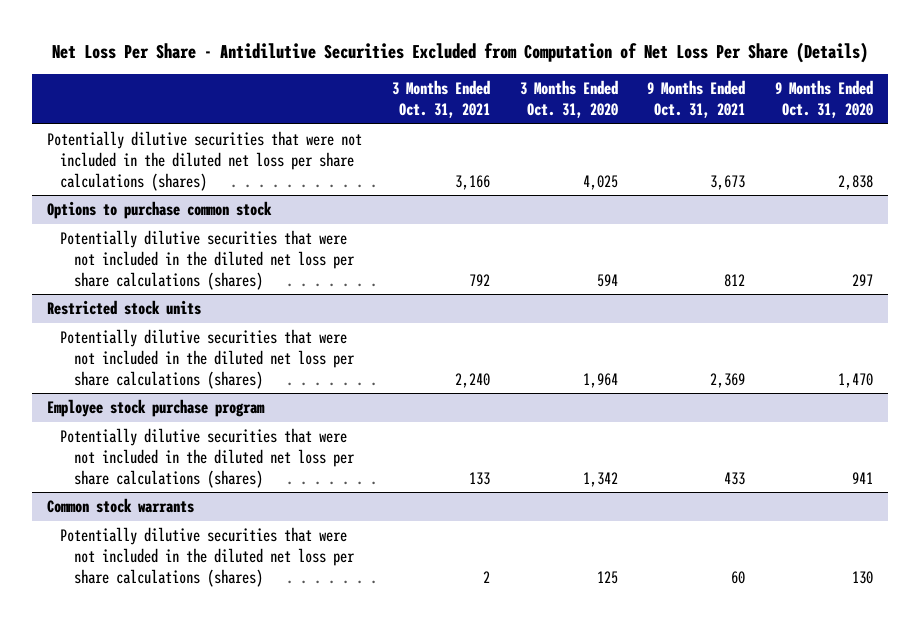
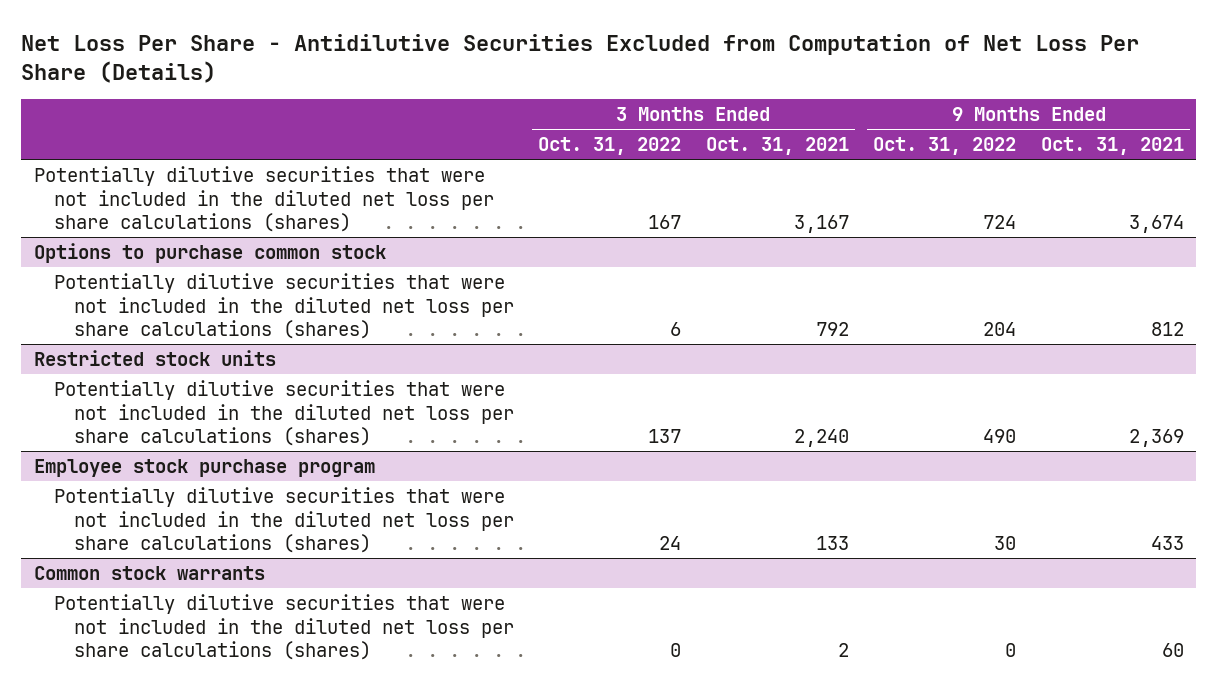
[519,80,618,118] 3 Months Ended Oct. 31, 2020 -> none
[775,80,874,118] 9 Months Ended Oct. 31, 2020 -> none
none -> [538,137,682,156] Oct. 31, 2022
none -> [873,137,1017,156] Oct. 31, 2022
[454,174,490,190] 3,166 -> [793,215,849,234] 3,167
[710,174,746,190] 3,673 -> [1128,215,1184,234] 3,674

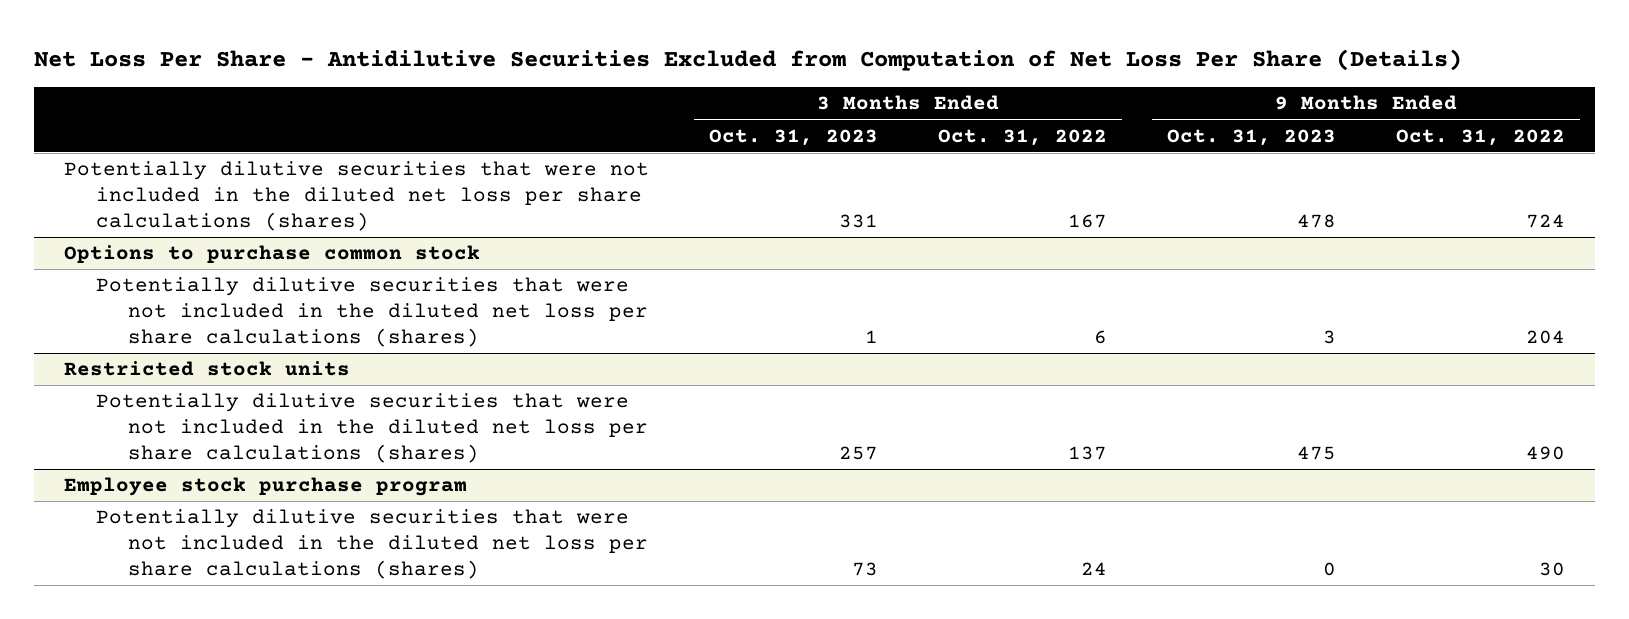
[705,137,849,156] Oct. 31, 2021 -> none
[1040,137,1184,156] Oct. 31, 2021 -> none
none -> [709,128,879,146] Oct. 31, 2023
none -> [1166,128,1336,146] Oct. 31, 2023
[33,565,265,580] Common stock warrants -> none
[53,593,514,661] Potentially dilutive securities that were not included in the diluted net loss per share calculations (shares) -> none

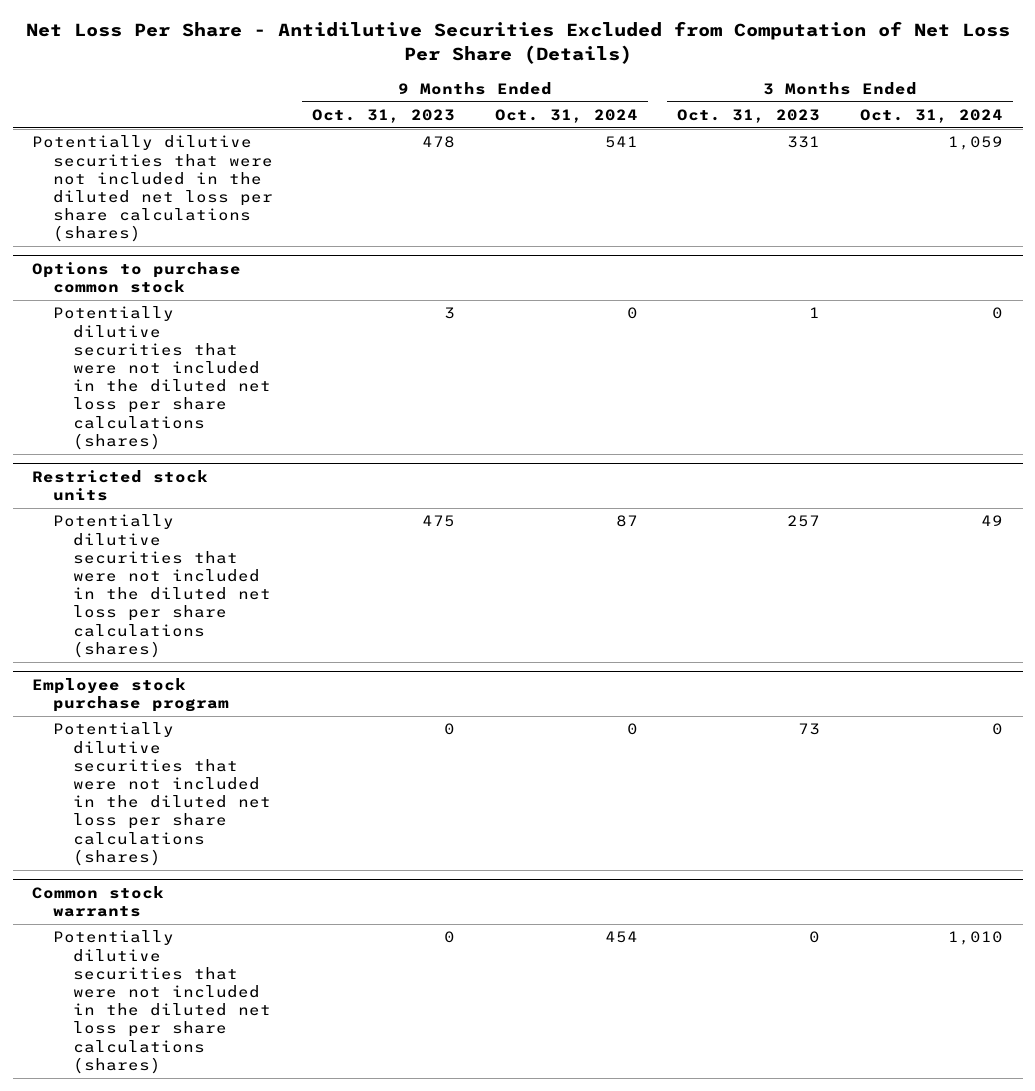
[938,128,1108,146] Oct. 31, 2022 -> none
[1395,128,1565,146] Oct. 31, 2022 -> none
none -> [494,108,638,123] Oct. 31, 2024
none -> [859,108,1003,123] Oct. 31, 2024
none -> [32,885,165,917] Common stock warrants
none -> [52,930,272,1074] Potentially dilutive securities that were not included in the diluted net loss per share calculations (shares)

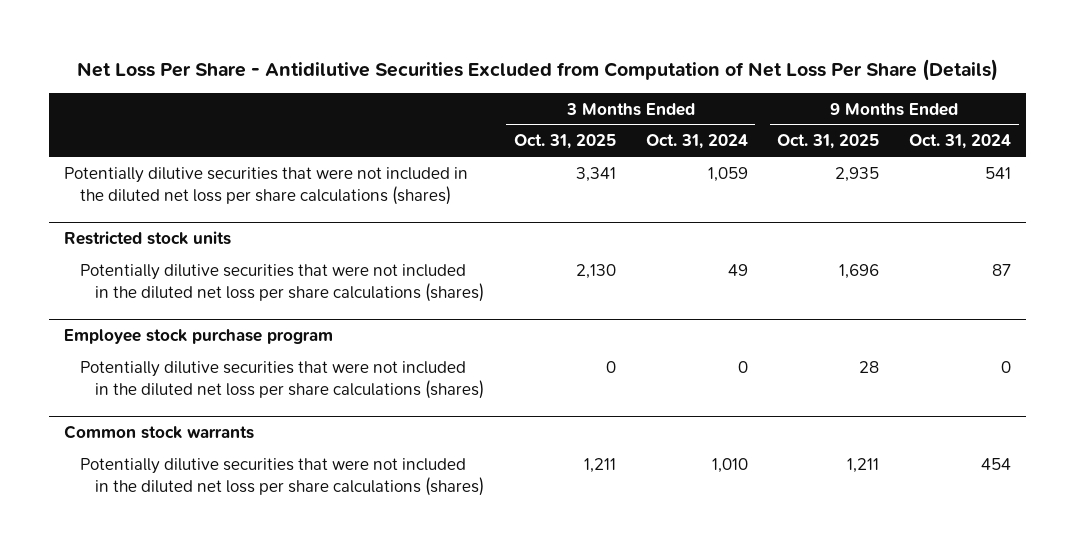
[312,108,456,123] Oct. 31, 2023 -> none
[677,108,821,123] Oct. 31, 2023 -> none
none -> [513,134,616,150] Oct. 31, 2025
none -> [777,134,880,150] Oct. 31, 2025
[32,261,242,293] Options to purchase common stock -> none
[52,306,272,450] Potentially dilutive securities that were not included in the diluted net loss per share calculations (shares) -> none

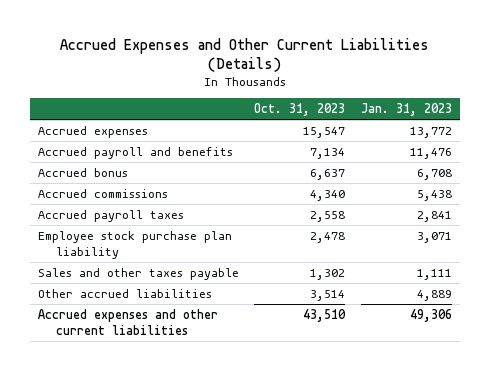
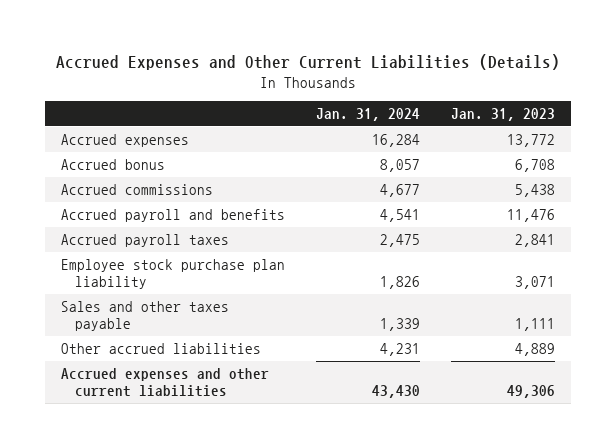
[254,103,346,117] Oct. 31, 2023 -> none
none -> [315,108,420,122] Jan. 31, 2024
[37,146,233,159] Accrued payroll and benefits -> [60,208,285,222] Accrued payroll and benefits

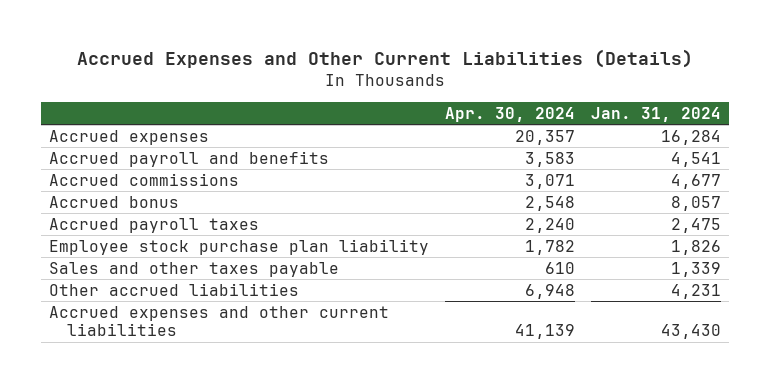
[451,108,556,122] Jan. 31, 2023 -> none
none -> [444,106,575,122] Apr. 30, 2024
[60,183,213,195] Accrued commissions -> [48,172,239,186] Accrued commissions
[60,158,165,170] Accrued bonus -> [48,195,179,208] Accrued bonus

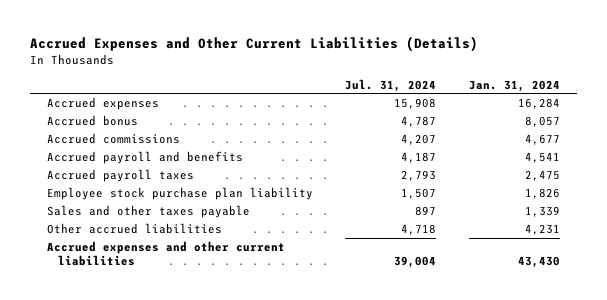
[444,106,575,122] Apr. 30, 2024 -> none
none -> [345,78,437,92] Jul. 31, 2024
[48,172,239,186] Accrued commissions -> [46,132,180,144] Accrued commissions
[48,150,329,167] Accrued payroll and benefits -> [46,150,243,164] Accrued payroll and benefits

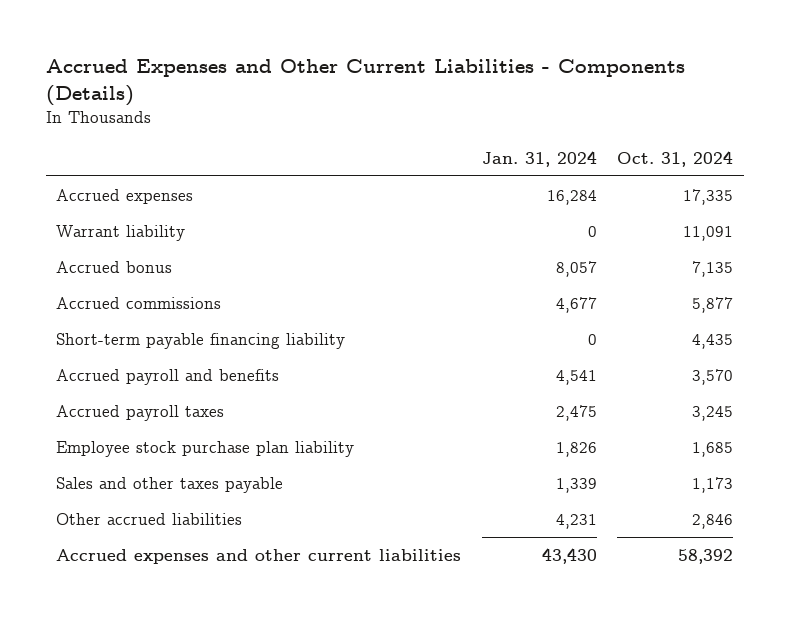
[30,36,479,53] Accrued Expenses and Other Current Liabilities (Details) -> [46,58,686,106] Accrued Expenses and Other Current Liabilities - Components (Details)
[345,78,437,92] Jul. 31, 2024 -> none
none -> [617,150,734,167] Oct. 31, 2024
none -> [56,224,186,241] Warrant liability
none -> [56,332,346,349] Short-term payable financing liability

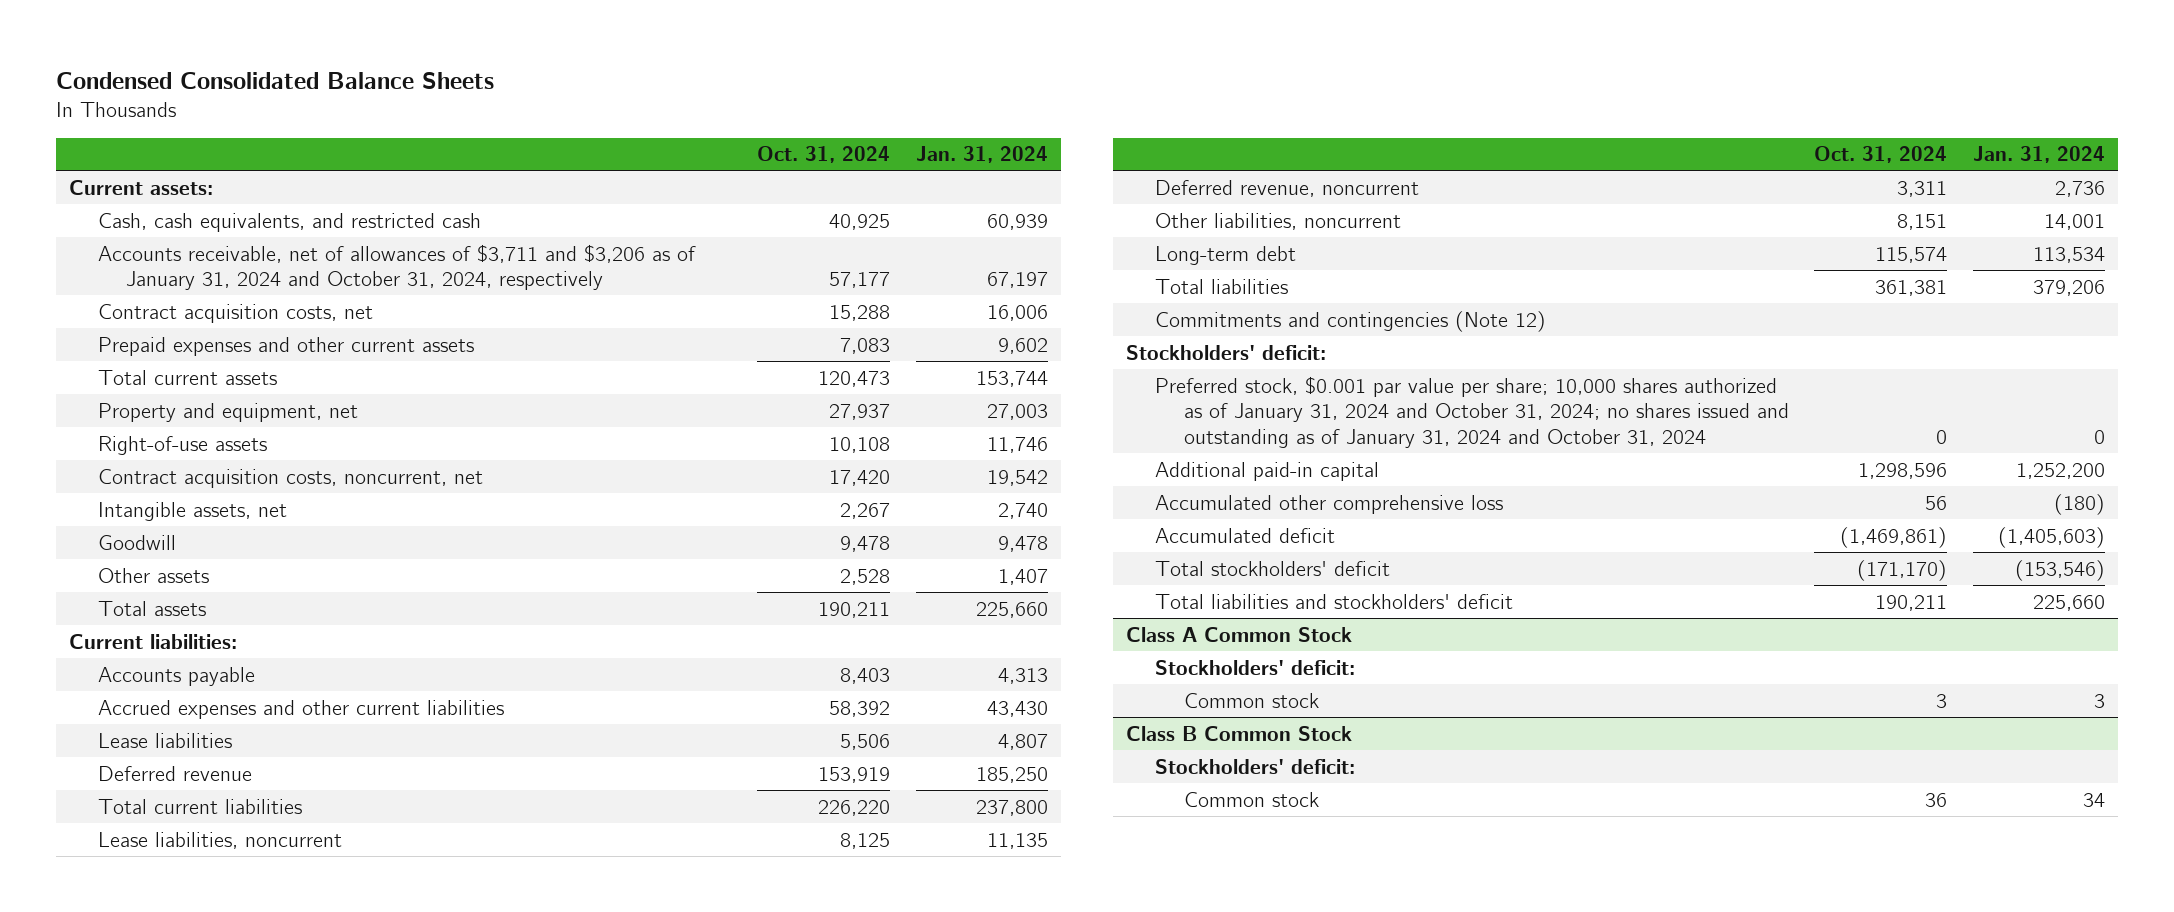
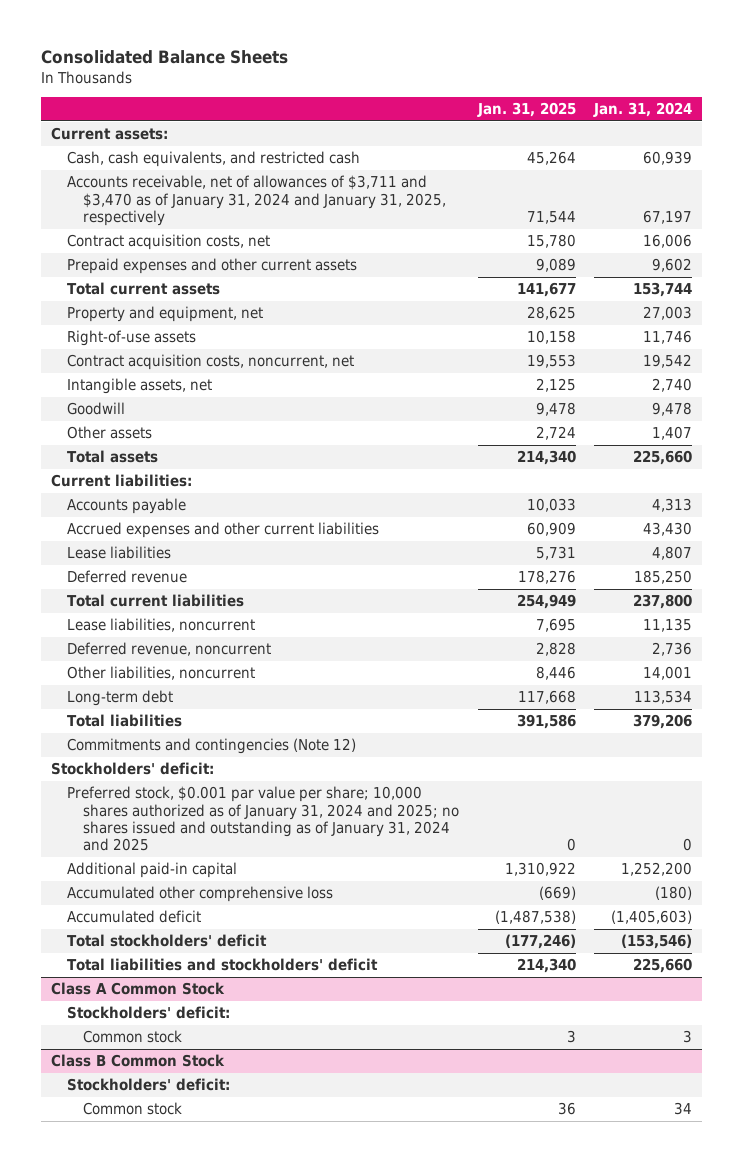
[56,71,495,89] Condensed Consolidated Balance Sheets -> [41,50,289,65] Consolidated Balance Sheets
[757,146,891,164] Oct. 31, 2024 -> none
none -> [476,102,576,118] Jan. 31, 2025
[97,243,696,291] Accounts receivable, net of allowances of $3,711 and $3,206 as of January 31, 2024 and October 31, 2024, respectively -> [66,175,446,227] Accounts receivable, net of allowances of $3,711 and $3,470 as of January 31, 2024 and January 31, 2025, respectively
[1154,375,1789,449] Preferred stock, $0.001 par value per share; 10,000 shares authorized as of January 31, 2024 and October 31, 2024; no shares issued and outstanding as of January 31, 2024 and October 31, 2024 -> [66,786,459,852] Preferred stock, $0.001 par value per share; 10,000 shares authorized as of January 31, 2024 and 2025; no shares issued and outstanding as of January 31, 2024 and 2025

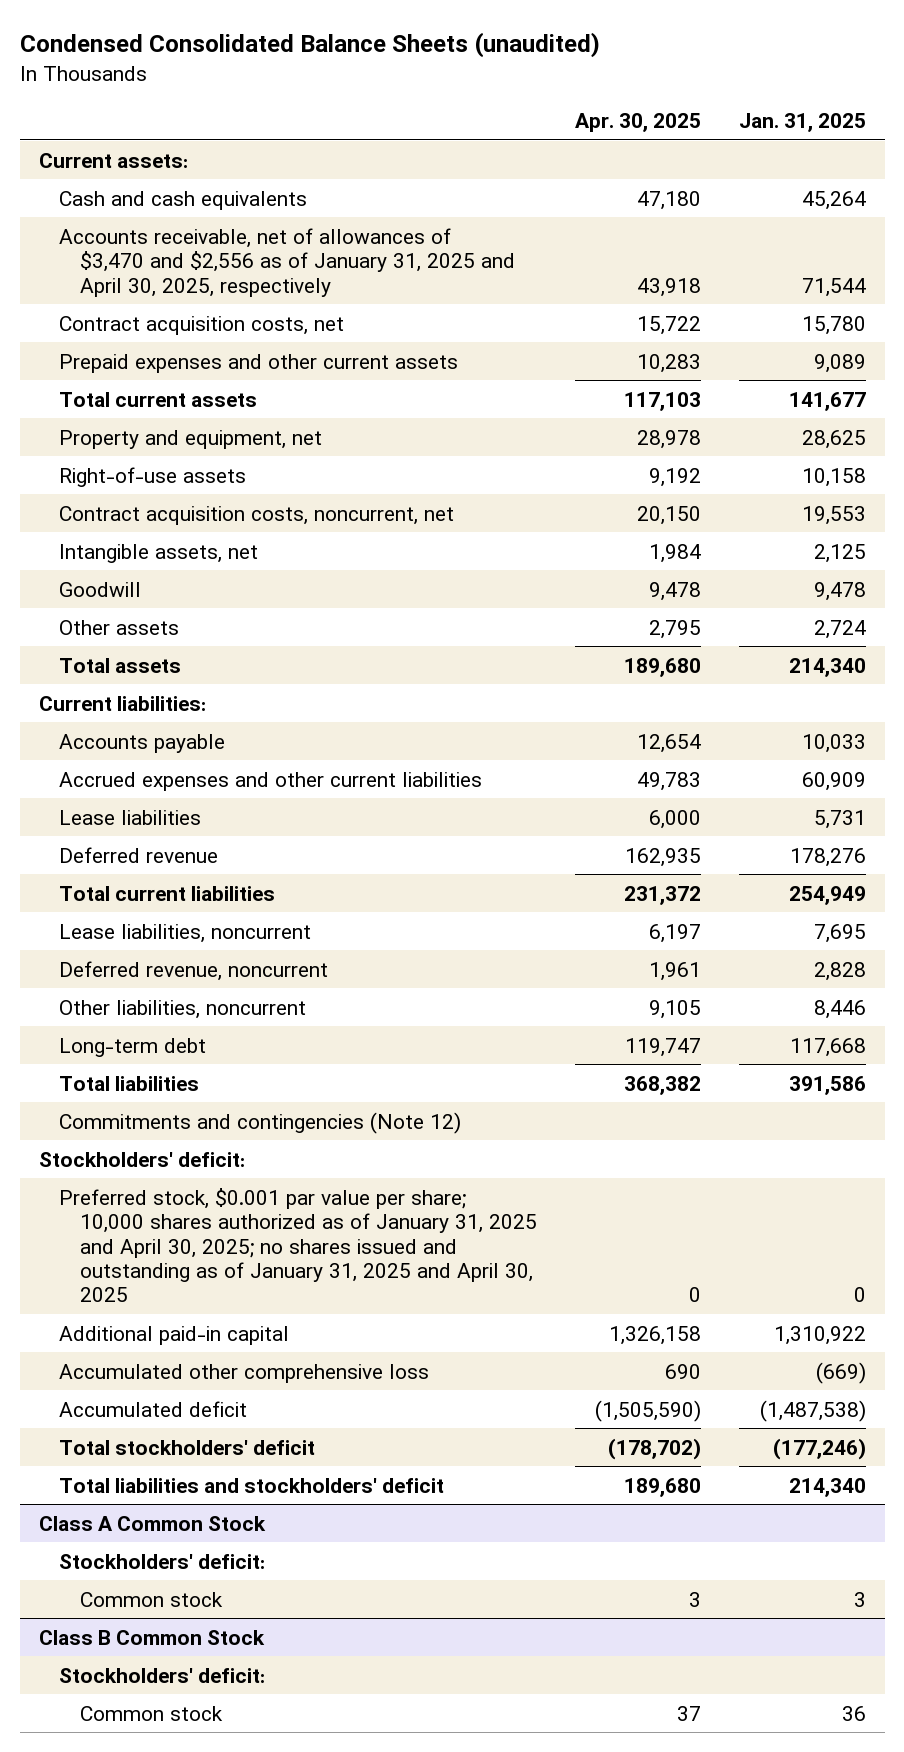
[41,50,289,65] Consolidated Balance Sheets -> [19,32,600,59] Condensed Consolidated Balance Sheets (unaudited)
[593,102,693,118] Jan. 31, 2024 -> none
none -> [574,113,701,133] Apr. 30, 2025
[66,151,360,168] Cash, cash equivalents, and restricted cash -> [59,190,308,210] Cash and cash equivalents
[66,175,446,227] Accounts receivable, net of allowances of $3,711 and $3,470 as of January 31, 2024 and January 31, 2025, respectively -> [59,227,515,297] Accounts receivable, net of allowances of $3,470 and $2,556 as of January 31, 2025 and April 30, 2025, respectively
[66,786,459,852] Preferred stock, $0.001 par value per share; 10,000 shares authorized as of January 31, 2024 and 2025; no shares issued and outstanding as of January 31, 2024 and 2025 -> [59,1187,537,1303] Preferred stock, $0.001 par value per share; 10,000 shares authorized as of January 31, 2025 and April 30, 2025; no shares issued and outstanding as of January 31, 2025 and April 30, 2025

